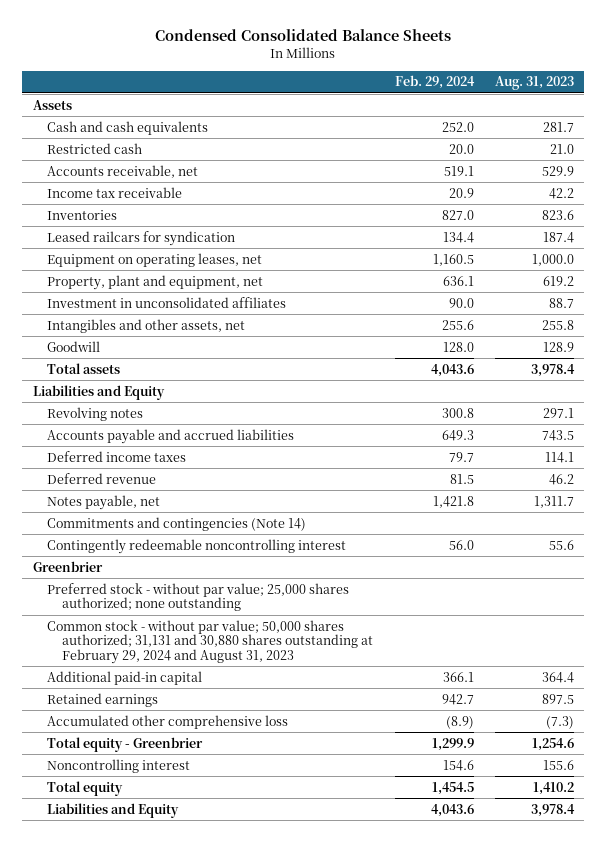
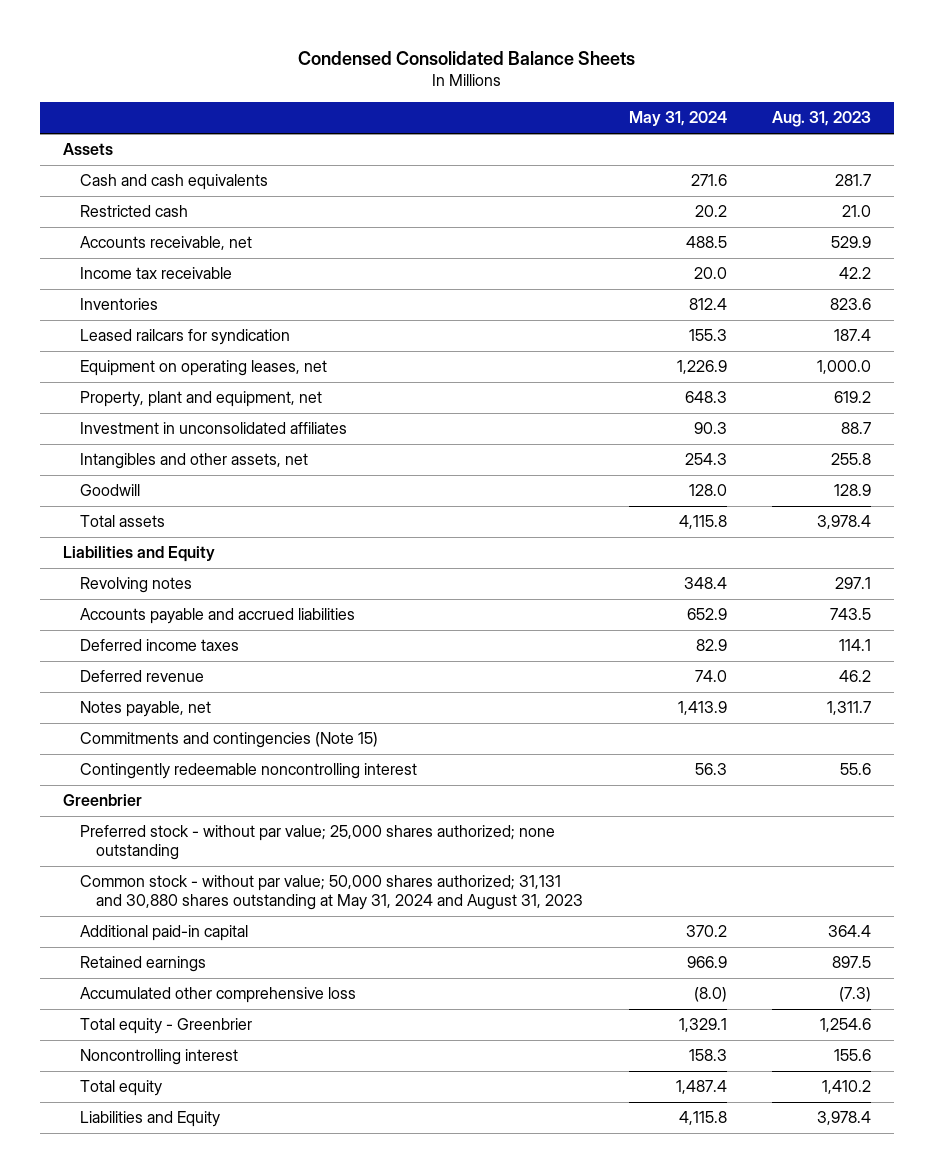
[394,75,475,90] Feb. 29, 2024 -> none
none -> [628,111,727,127] May 31, 2024
[47,516,307,531] Commitments and contingencies (Note 14) -> [79,732,378,749] Commitments and contingencies (Note 15)
[47,619,374,664] Common stock - without par value; 50,000 shares authorized; 31,131 and 30,880 shares outstanding at February 29, 2024 and August 31, 2023 -> [79,875,584,911] Common stock - without par value; 50,000 shares authorized; 31,131 and 30,880 shares outstanding at May 31, 2024 and August 31, 2023

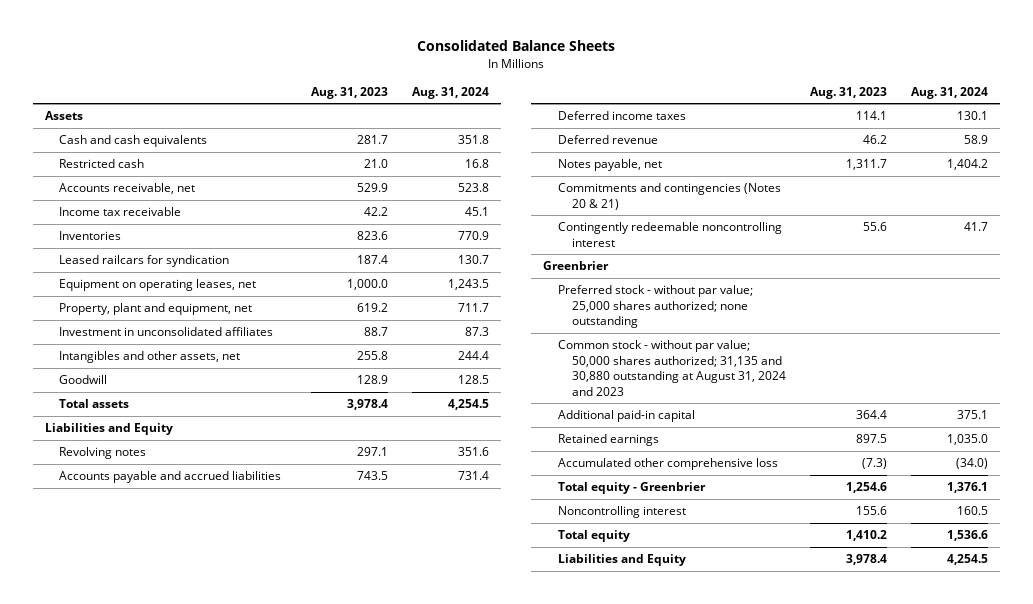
[298,50,636,65] Condensed Consolidated Balance Sheets -> [417,40,616,52] Consolidated Balance Sheets
[628,111,727,127] May 31, 2024 -> none
none -> [412,86,490,99] Aug. 31, 2024
[79,732,378,749] Commitments and contingencies (Note 15) -> [557,183,781,210] Commitments and contingencies (Notes 20 & 21)
[79,875,584,911] Common stock - without par value; 50,000 shares authorized; 31,131 and 30,880 shares outstanding at May 31, 2024 and August 31, 2023 -> [557,340,787,396] Common stock - without par value; 50,000 shares authorized; 31,135 and 30,880 outstanding at August 31, 2024 and 2023

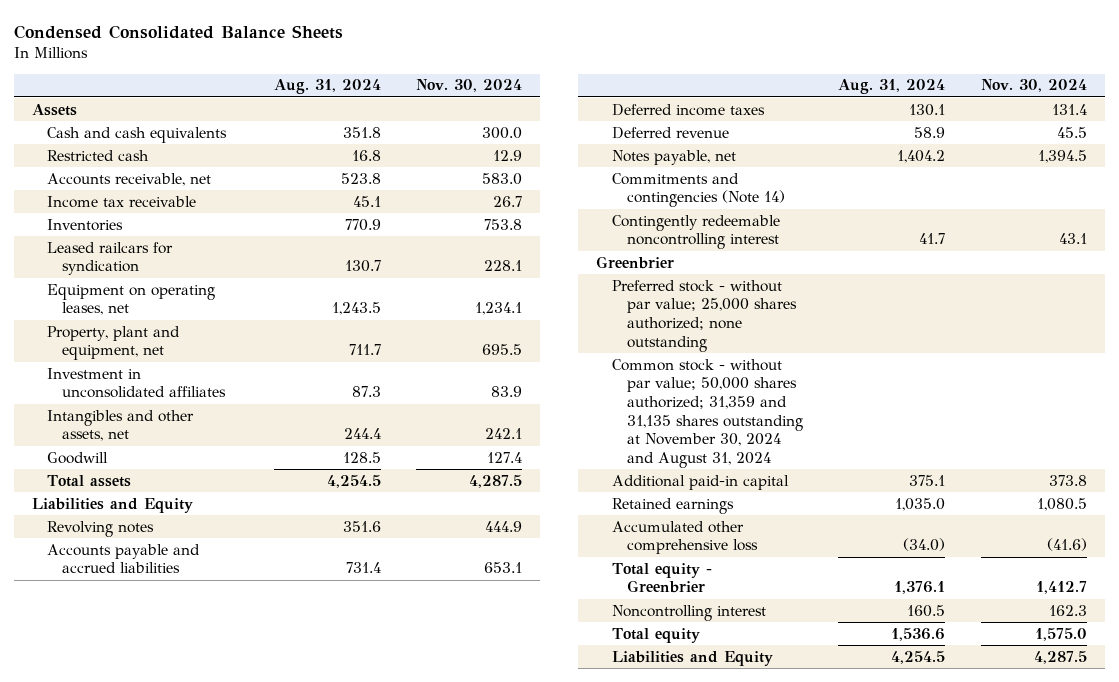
[417,40,616,52] Consolidated Balance Sheets -> [13,24,343,39] Condensed Consolidated Balance Sheets
[311,86,389,99] Aug. 31, 2023 -> none
none -> [416,79,523,93] Nov. 30, 2024
[557,183,781,210] Commitments and contingencies (Notes 20 & 21) -> [611,172,785,208] Commitments and contingencies (Note 14)
[557,340,787,396] Common stock - without par value; 50,000 shares authorized; 31,135 and 30,880 outstanding at August 31, 2024 and 2023 -> [611,358,803,469] Common stock - without par value; 50,000 shares authorized; 31,359 and 31,135 shares outstanding at November 30, 2024 and August 31, 2024

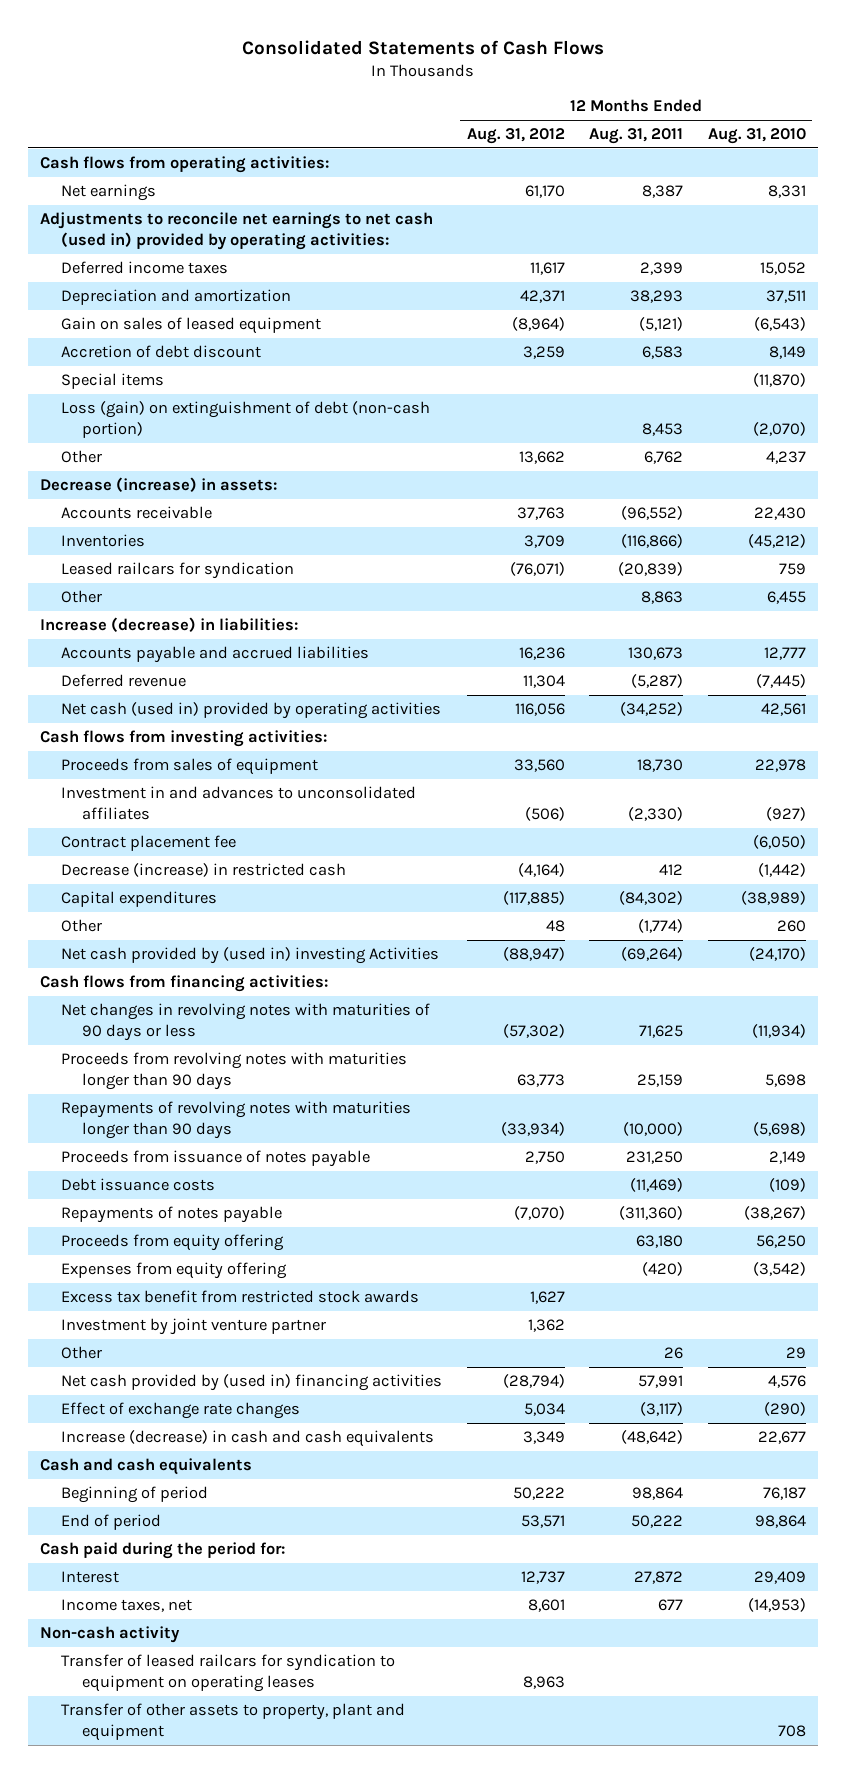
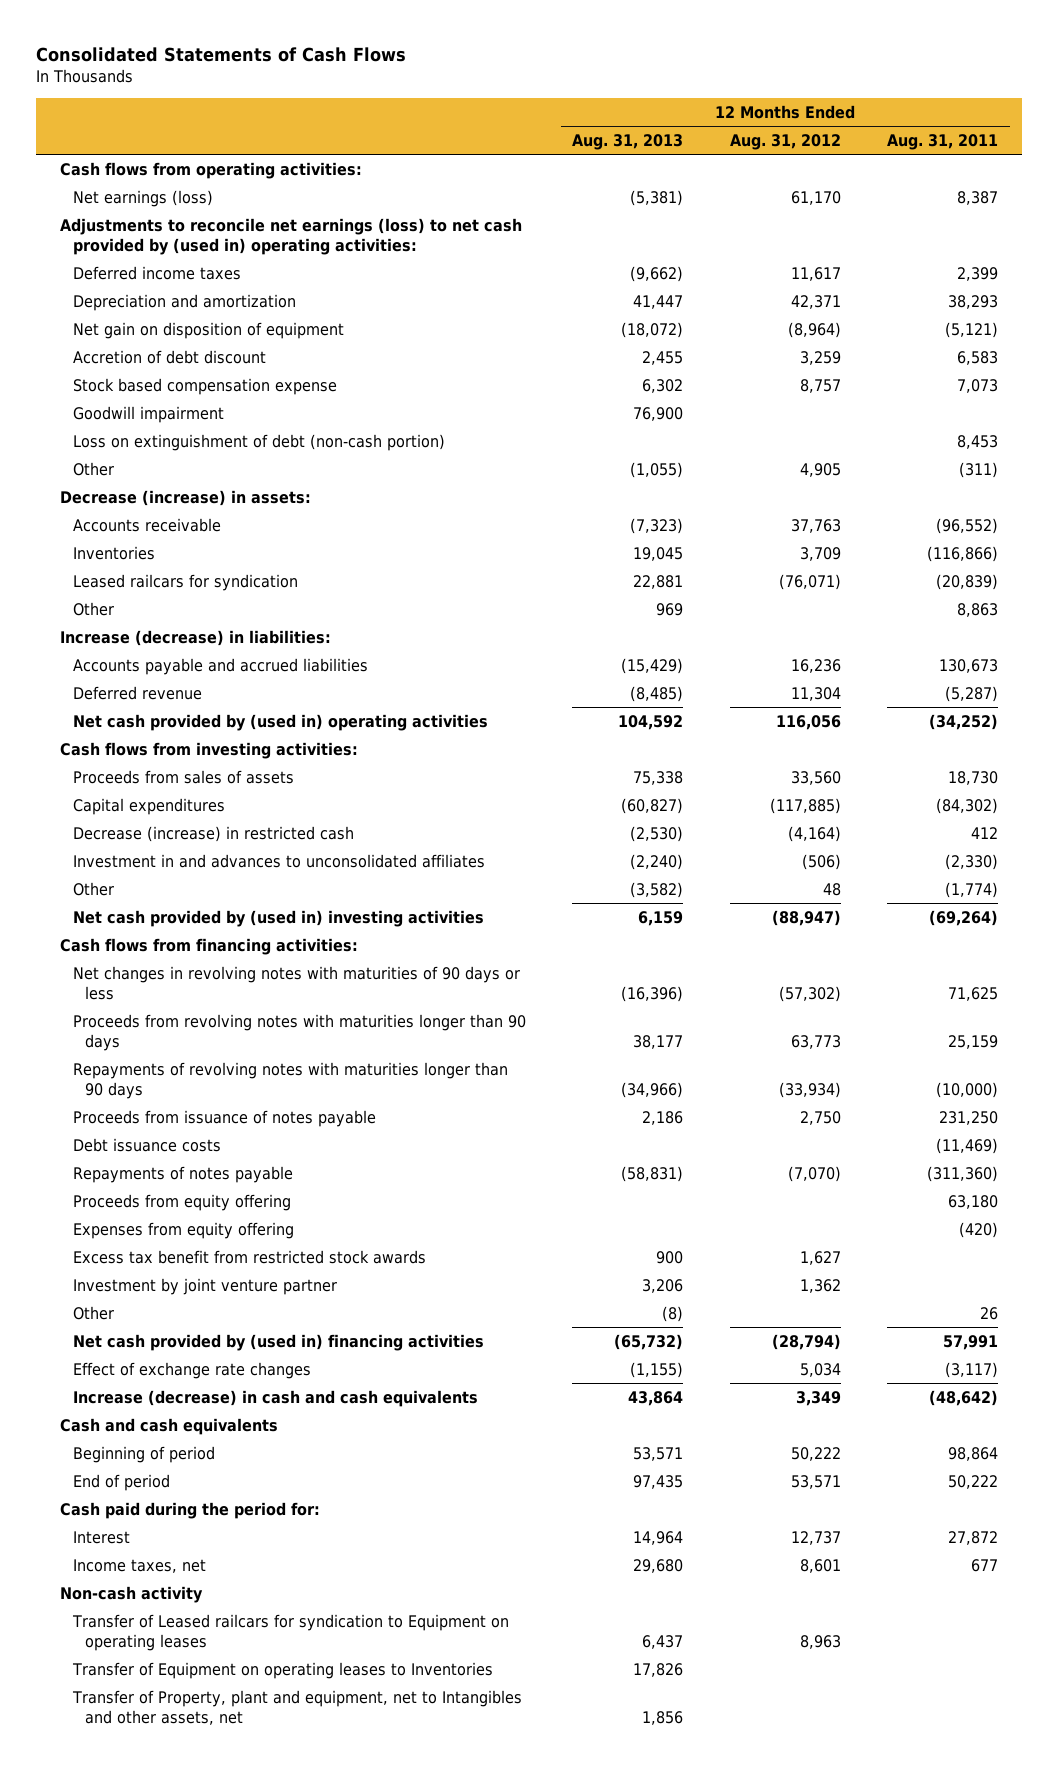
[707,128,806,145] Aug. 31, 2010 -> none
none -> [572,133,684,150] Aug. 31, 2013
[61,184,157,202] Net earnings -> [72,189,213,207] Net earnings (loss)
[40,212,434,250] Adjustments to reconcile net earnings to net cash (used in) provided by operating activities: -> [59,217,522,255] Adjustments to reconcile net earnings (loss) to net cash provided by (used in) operating activities:
[61,317,322,335] Gain on sales of leased equipment -> [72,321,344,339] Net gain on disposition of equipment
[61,373,165,390] Special items -> none
none -> [72,377,337,395] Stock based compensation expense
none -> [72,405,224,423] Goodwill impairment
[61,401,431,438] Loss (gain) on extinguishment of debt (non-cash portion) -> [72,433,445,451] Loss on extinguishment of debt (non-cash portion)
[518,451,565,465] 13,662 -> [799,462,841,477] 4,905
[644,451,684,465] 6,762 -> [959,461,999,478] (311)
[61,702,442,720] Net cash (used in) provided by operating activities -> [72,713,488,731] Net cash provided by (used in) operating activities
[61,835,237,852] Contract placement fee -> none
[61,758,319,776] Proceeds from sales of equipment -> [72,769,294,784] Proceeds from sales of assets
[61,863,347,878] Decrease (increase) in restricted cash -> [72,825,354,842] Decrease (increase) in restricted cash
[61,786,417,820] Investment in and advances to unconsolidated affiliates -> [72,853,485,868] Investment in and advances to unconsolidated affiliates
[61,947,440,965] Net cash provided by (used in) investing Activities -> [72,909,484,927] Net cash provided by (used in) investing activities
[61,1654,396,1692] Transfer of leased railcars for syndication to equipment on operating leases -> [71,1613,509,1651] Transfer of Leased railcars for syndication to Equipment on operating leases
none -> [71,1661,493,1679] Transfer of Equipment on operating leases to Inventories
[61,1703,406,1741] Transfer of other assets to property, plant and equipment -> [71,1689,522,1725] Transfer of Property, plant and equipment, net to Intangibles and other assets, net

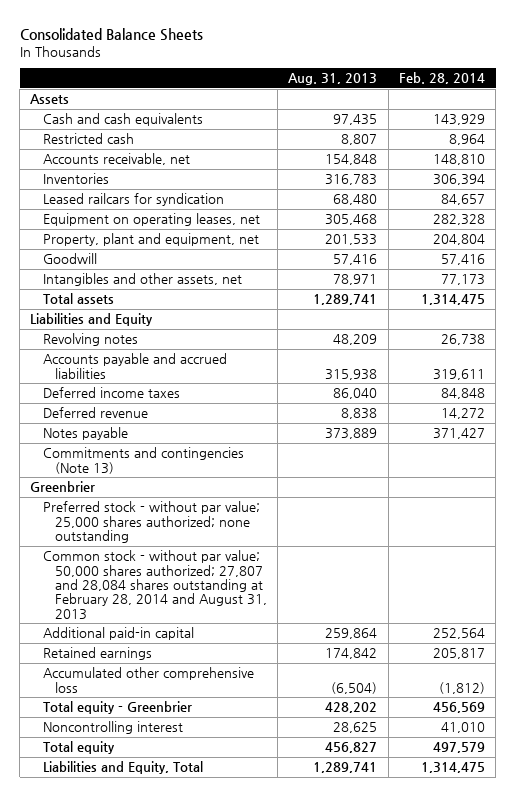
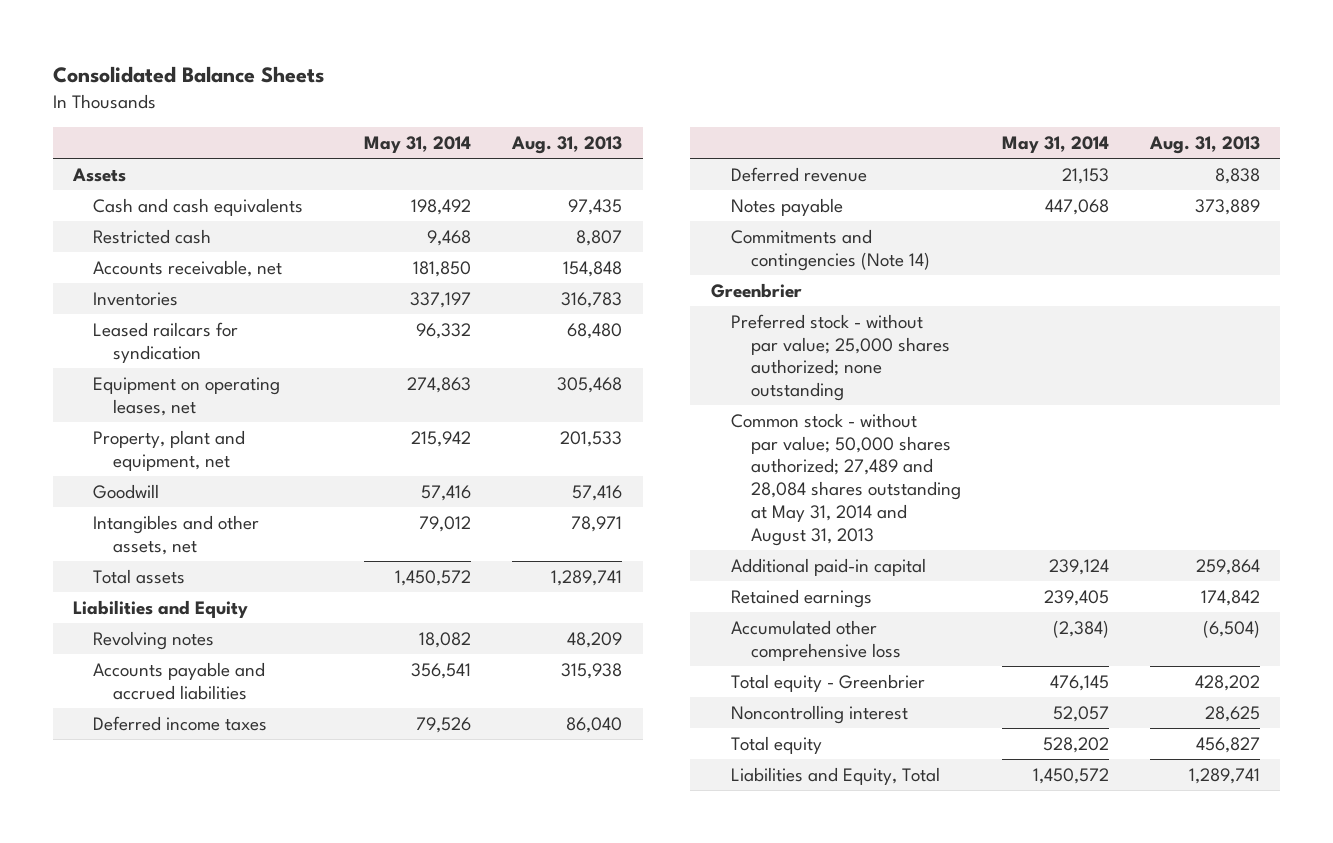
[398,72,485,85] Feb. 28, 2014 -> none
none -> [364,136,472,154] May 31, 2014
[42,447,244,474] Commitments and contingencies (Note 13) -> [730,228,930,271] Commitments and contingencies (Note 14)
[42,550,267,620] Common stock - without par value; 50,000 shares authorized; 27,807 and 28,084 shares outstanding at February 28, 2014 and August 31, 2013 -> [730,412,961,547] Common stock - without par value; 50,000 shares authorized; 27,489 and 28,084 shares outstanding at May 31, 2014 and August 31, 2013

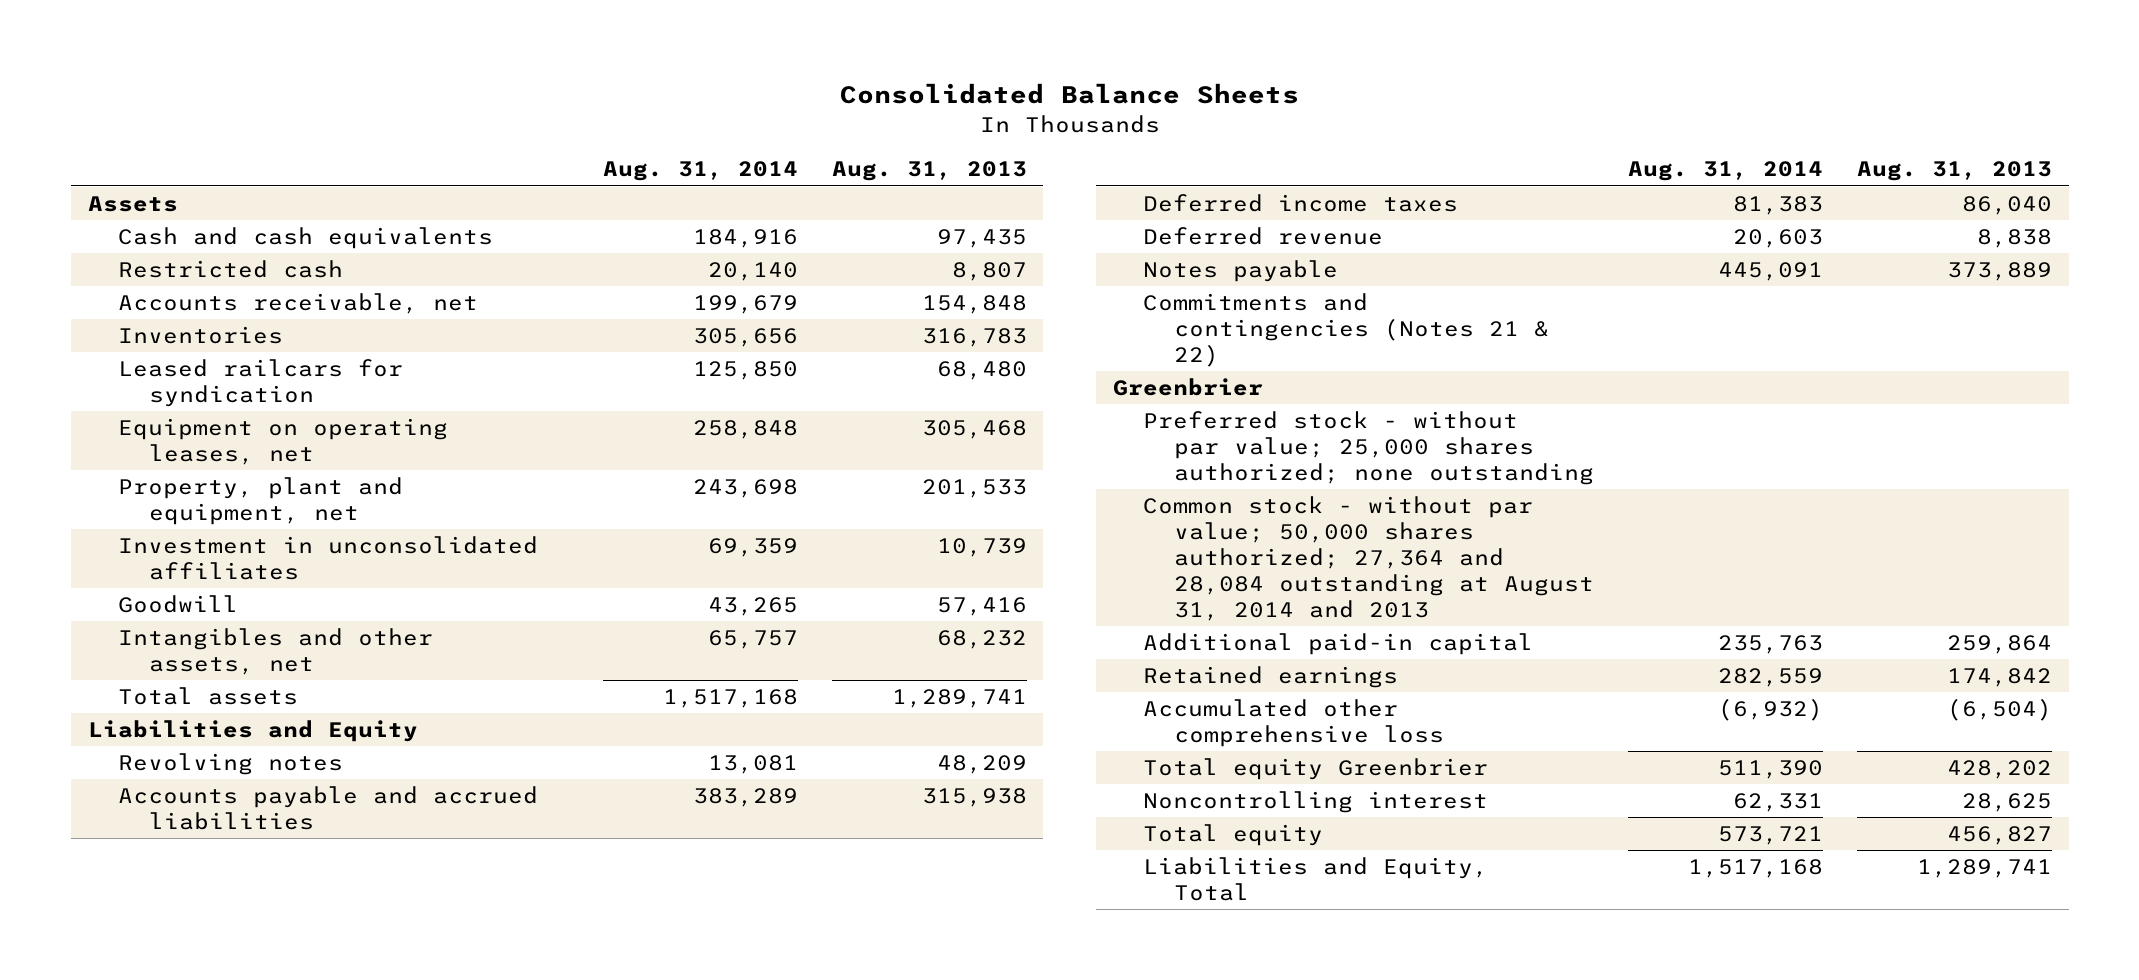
[364,136,472,154] May 31, 2014 -> none
none -> [602,161,798,182] Aug. 31, 2014
none -> [118,535,539,580] Investment in unconsolidated affiliates
[571,515,623,532] 78,971 -> [936,629,1027,649] 68,232
[730,228,930,271] Commitments and contingencies (Note 14) -> [1143,292,1550,367] Commitments and contingencies (Notes 21 & 22)
[730,412,961,547] Common stock - without par value; 50,000 shares authorized; 27,489 and 28,084 shares outstanding at May 31, 2014 and August 31, 2013 -> [1143,495,1595,621] Common stock - without par value; 50,000 shares authorized; 27,364 and 28,084 outstanding at August 31, 2014 and 2013
[730,673,925,692] Total equity - Greenbrier -> [1143,757,1489,780] Total equity Greenbrier

